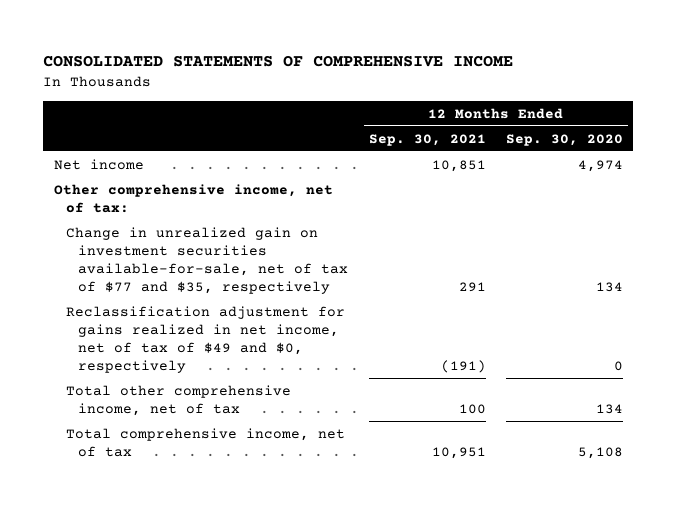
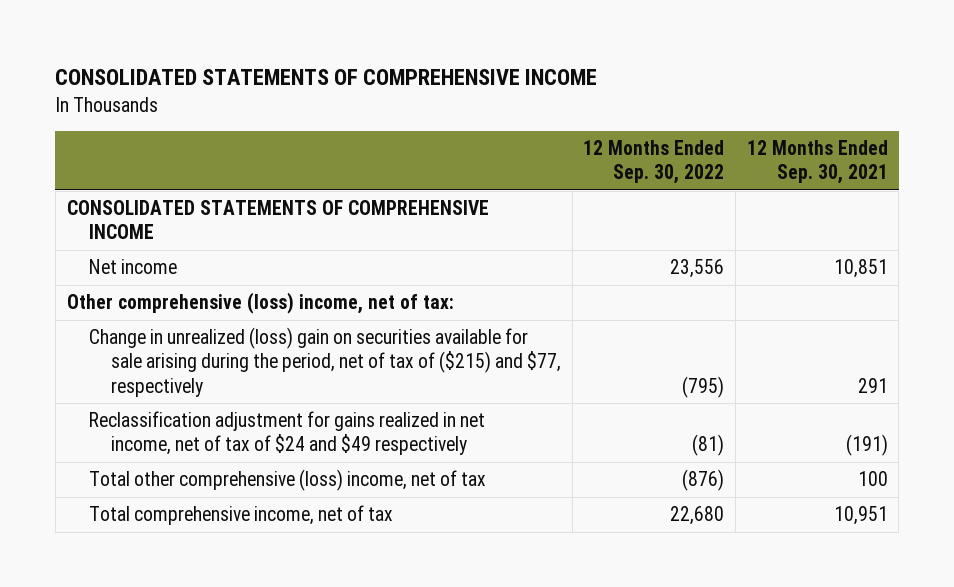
[505,133,623,146] Sep. 30, 2020 -> none
none -> [583,140,725,185] 12 Months Ended Sep. 30, 2022
none -> [66,200,489,240] CONSOLIDATED STATEMENTS OF COMPREHENSIVE INCOME
[53,183,333,213] Other comprehensive income, net of tax: -> [66,292,454,315] Other comprehensive (loss) income, net of tax:
[66,226,349,294] Change in unrealized gain on investment securities available-for-sale, net of tax of $77 and $35, respectively -> [88,327,561,397] Change in unrealized (loss) gain on securities available for sale arising during the period, net of tax of ($215) and $77, respectively
[66,305,346,373] Reclassification adjustment for gains realized in net income, net of tax of $49 and $0, respectively -> [88,411,485,456] Reclassification adjustment for gains realized in net income, net of tax of $24 and $49 respectively
[66,384,292,416] Total other comprehensive income, net of tax -> [88,469,486,492] Total other comprehensive (loss) income, net of tax

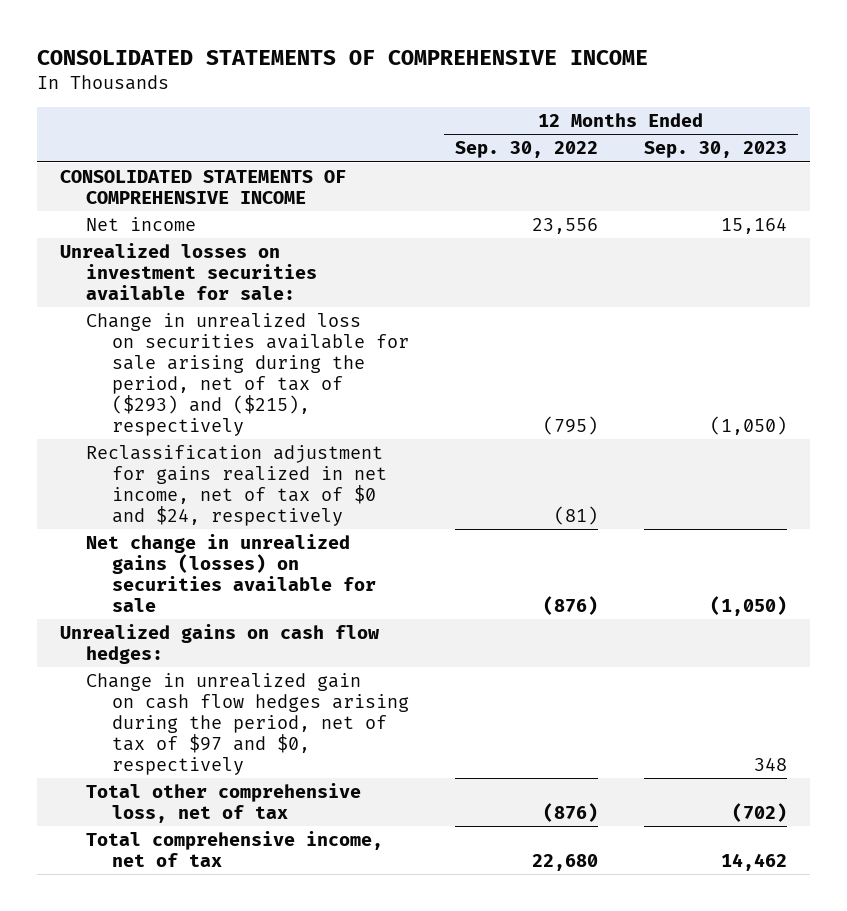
[746,140,888,185] 12 Months Ended Sep. 30, 2021 -> none
none -> [643,141,787,159] Sep. 30, 2023
[66,292,454,315] Other comprehensive (loss) income, net of tax: -> none
none -> [59,242,317,300] Unrealized losses on investment securities available for sale:
[88,327,561,397] Change in unrealized (loss) gain on securities available for sale arising during the period, net of tax of ($215) and $77, respectively -> [85,312,410,436] Change in unrealized loss on securities available for sale arising during the period, net of tax of ($293) and ($215), respectively
[88,411,485,456] Reclassification adjustment for gains realized in net income, net of tax of $24 and $49 respectively -> [85,444,388,526] Reclassification adjustment for gains realized in net income, net of tax of $0 and $24, respectively
none -> [85,533,377,612] Net change in unrealized gains (losses) on securities available for sale
none -> [59,623,380,664] Unrealized gains on cash flow hedges:
none -> [85,672,410,775] Change in unrealized gain on cash flow hedges arising during the period, net of tax of $97 and $0, respectively
[88,469,486,492] Total other comprehensive (loss) income, net of tax -> [85,782,361,823] Total other comprehensive loss, net of tax

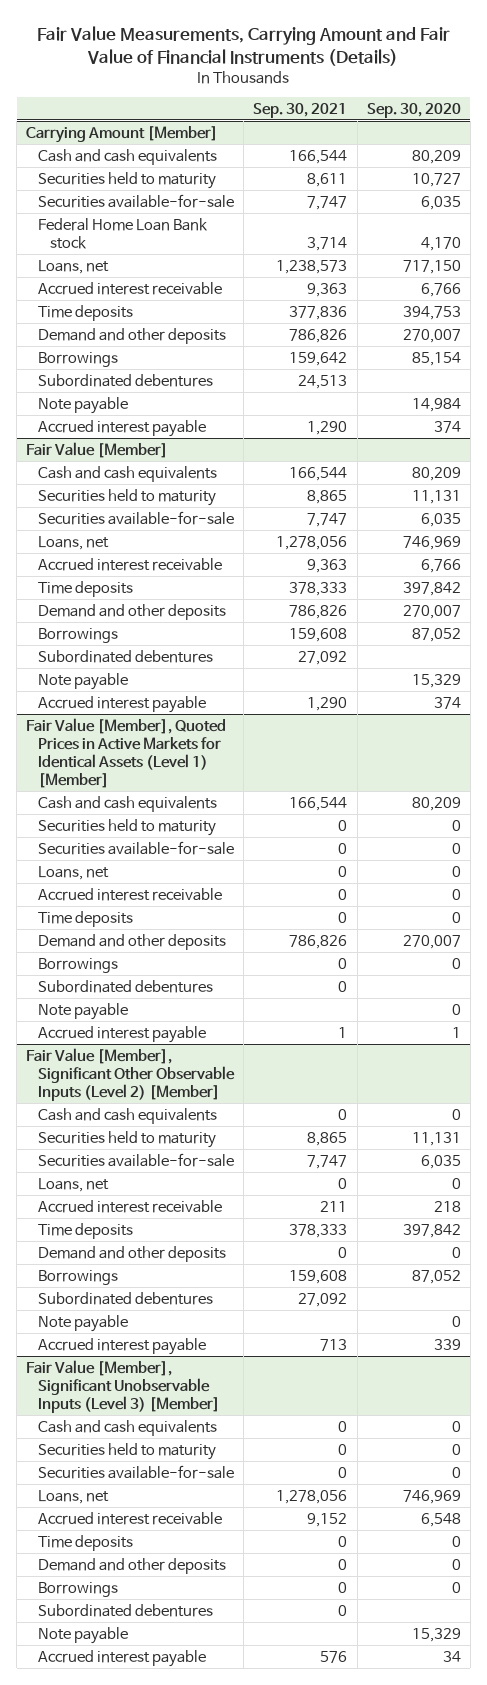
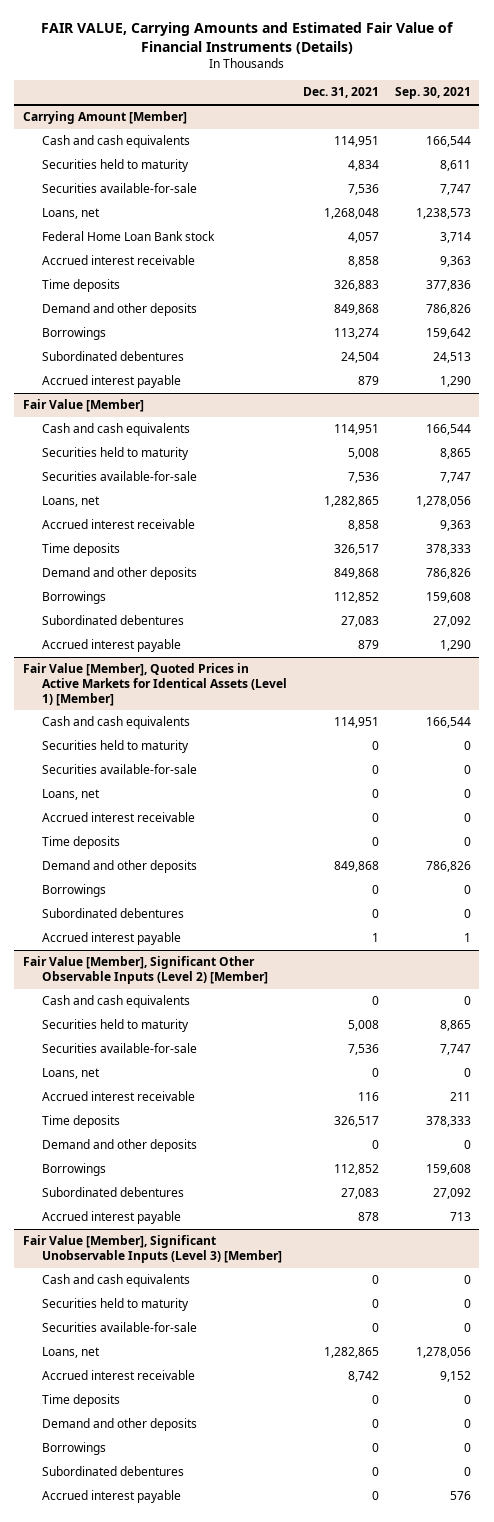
[37,25,451,66] Fair Value Measurements, Carrying Amount and Fair Value of Financial Instruments (Details) -> [40,22,454,54] FAIR VALUE, Carrying Amounts and Estimated Fair Value of Financial Instruments (Details)
[366,102,461,118] Sep. 30, 2020 -> none
none -> [302,87,379,99] Dec. 31, 2021
[38,217,209,249] Federal Home Loan Bank stock -> [41,231,215,242] Federal Home Loan Bank stock
[38,396,129,414] Note payable -> none
[38,672,129,690] Note payable -> none
[38,1002,129,1020] Note payable -> none
[38,1314,129,1332] Note payable -> none
[38,1626,129,1644] Note payable -> none

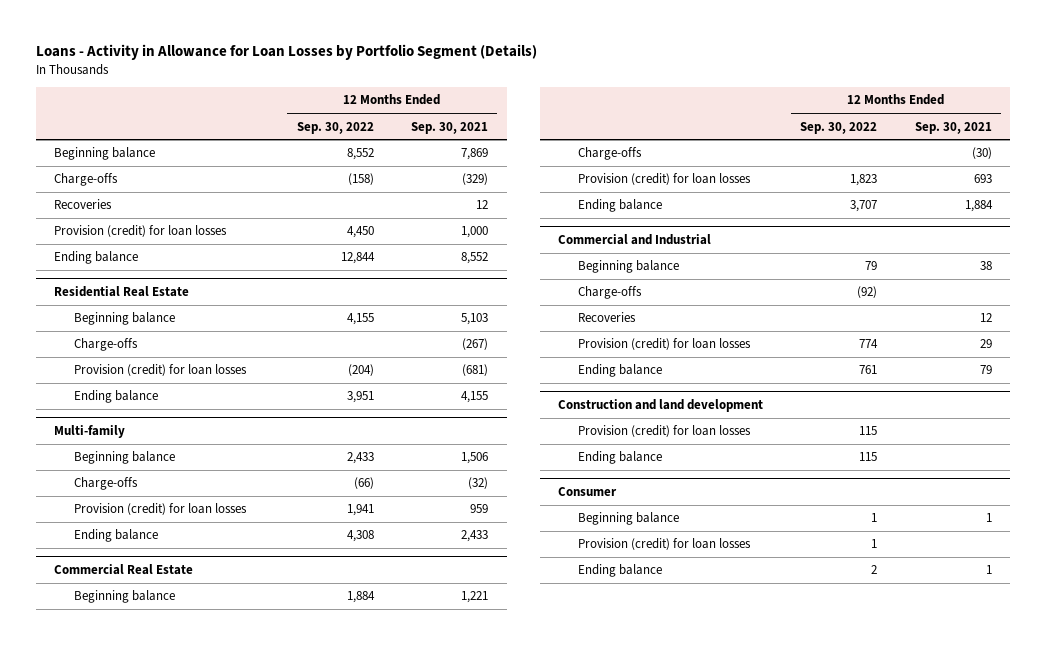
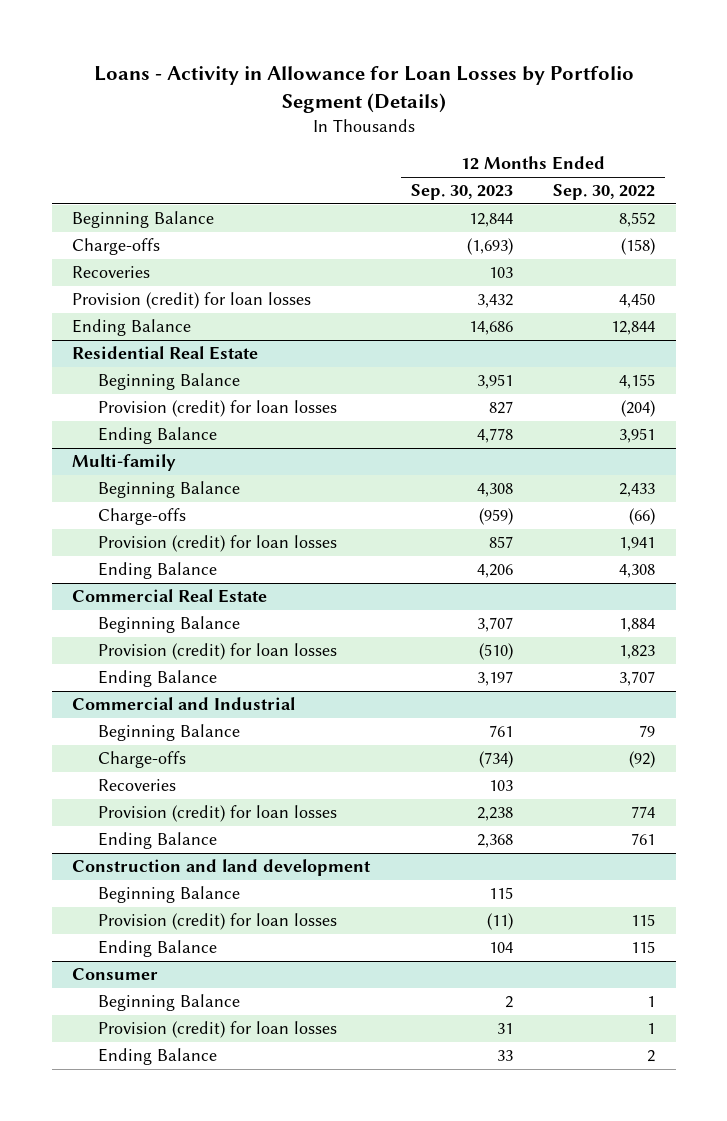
[411,121,489,134] Sep. 30, 2021 -> none
none -> [410,184,513,201] Sep. 30, 2023
[54,147,156,161] Beginning balance -> [72,211,215,229] Beginning Balance
[54,251,139,265] Ending balance -> [72,319,192,337] Ending Balance
[74,338,139,352] Charge-offs -> none
[74,312,176,326] Beginning balance -> [97,373,240,391] Beginning Balance
[74,390,159,404] Ending balance -> [97,427,217,445] Ending Balance
[74,451,176,465] Beginning balance -> [97,481,240,499] Beginning Balance
[74,529,159,543] Ending balance -> [97,562,217,580] Ending Balance
[577,147,642,161] Charge-offs -> none
[74,590,176,604] Beginning balance -> [97,616,240,634] Beginning Balance
[577,199,662,213] Ending balance -> [97,670,217,688] Ending Balance
[577,260,679,274] Beginning balance -> [97,724,240,742] Beginning Balance
[577,364,662,378] Ending balance -> [97,832,217,850] Ending Balance
none -> [97,886,240,904] Beginning Balance
[577,451,662,465] Ending balance -> [97,940,217,958] Ending Balance
[577,512,679,526] Beginning balance -> [97,994,240,1012] Beginning Balance
[577,564,662,578] Ending balance -> [97,1048,217,1066] Ending Balance

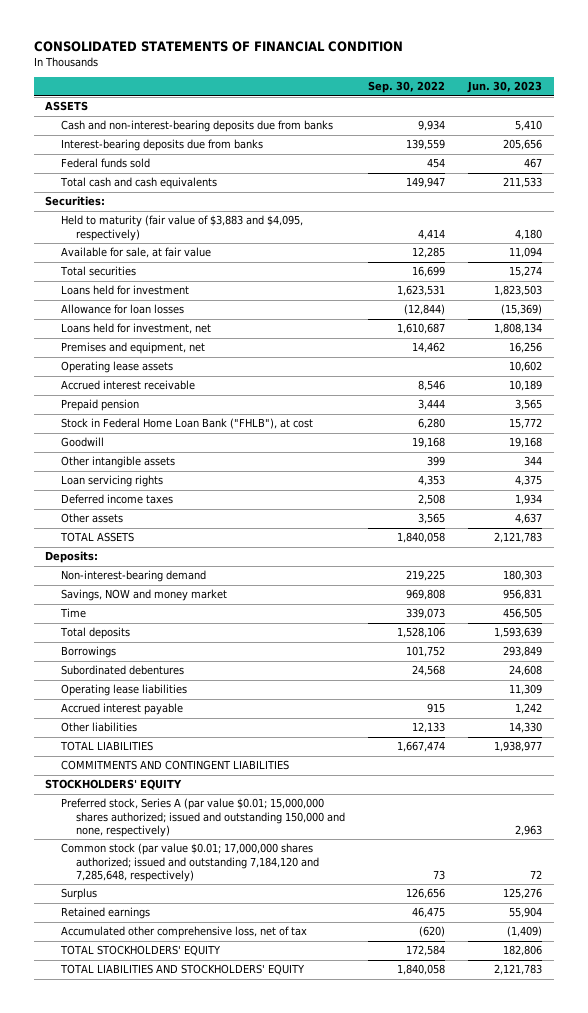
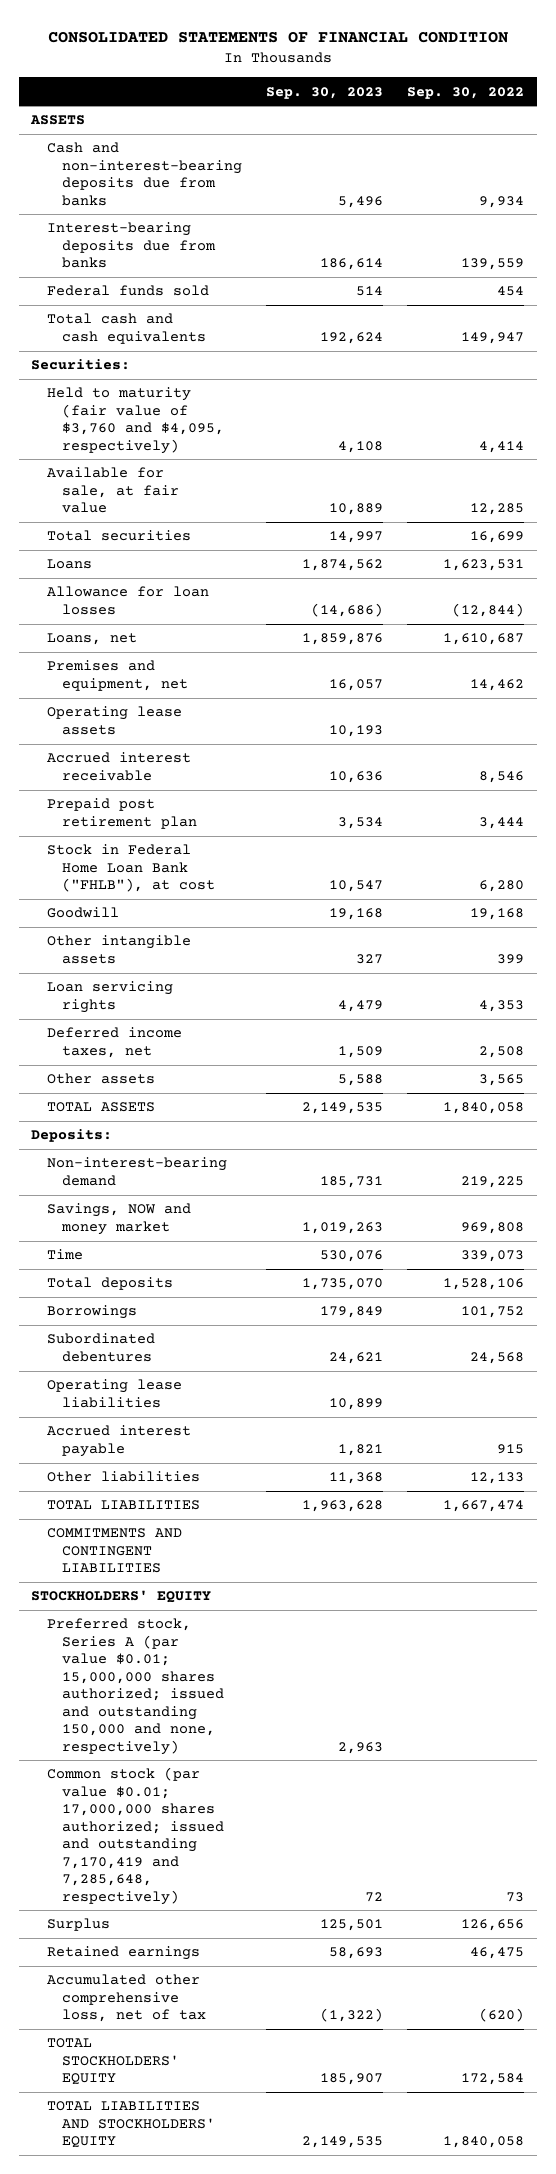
[467,81,543,94] Jun. 30, 2023 -> none
none -> [266,86,384,99] Sep. 30, 2023
[60,215,303,241] Held to maturity (fair value of $3,883 and $4,095, respectively) -> [46,387,224,454] Held to maturity (fair value of $3,760 and $4,095, respectively)
[60,285,189,296] Loans held for investment -> [46,559,92,570] Loans
[60,323,211,335] Loans held for investment, net -> [46,633,137,646] Loans, net
[60,399,139,412] Prepaid pension -> [46,798,197,829] Prepaid post retirement plan
[60,494,173,505] Deferred income taxes -> [46,1027,182,1058] Deferred income taxes, net
[60,843,319,883] Common stock (par value $0.01; 17,000,000 shares authorized; issued and outstanding 7,184,120 and 7,285,648, respectively) -> [46,1767,224,1905] Common stock (par value $0.01; 17,000,000 shares authorized; issued and outstanding 7,170,419 and 7,285,648, respectively)

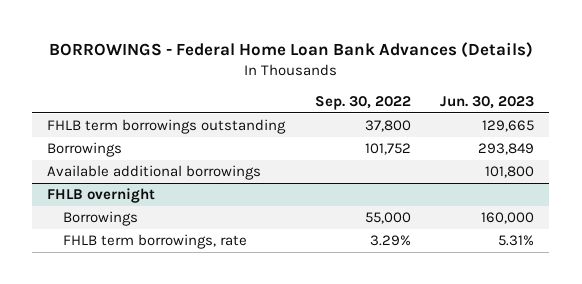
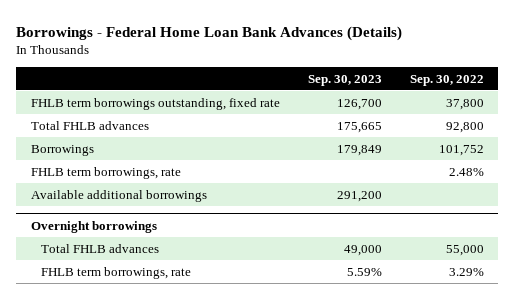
[48,42,533,59] BORROWINGS - Federal Home Loan Bank Advances (Details) -> [16,25,403,41] Borrowings - Federal Home Loan Bank Advances (Details)
[440,96,535,110] Jun. 30, 2023 -> none
none -> [307,74,382,86] Sep. 30, 2023
[47,119,287,135] FHLB term borrowings outstanding -> [30,97,280,110] FHLB term borrowings outstanding, fixed rate
none -> [30,120,149,130] Total FHLB advances
none -> [30,166,181,179] FHLB term borrowings, rate
[47,188,156,204] FHLB overnight -> none
[62,211,138,227] Borrowings -> none
none -> [30,220,157,233] Overnight borrowings
none -> [41,243,160,253] Total FHLB advances

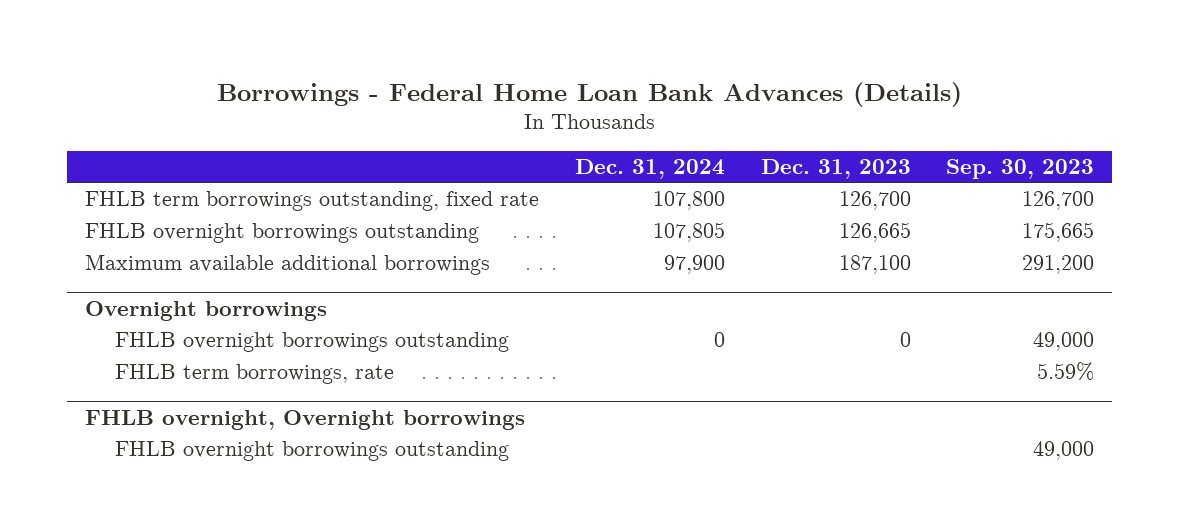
[410,74,485,86] Sep. 30, 2022 -> none
none -> [574,158,725,179] Dec. 31, 2024
none -> [760,158,911,179] Dec. 31, 2023
[30,144,94,156] Borrowings -> none
[30,166,181,179] FHLB term borrowings, rate -> none
[30,120,149,130] Total FHLB advances -> [85,223,480,244] FHLB overnight borrowings outstanding
[30,189,207,202] Available additional borrowings -> [85,254,491,276] Maximum available additional borrowings
[41,243,160,253] Total FHLB advances -> [114,332,509,353] FHLB overnight borrowings outstanding
none -> [85,409,526,430] FHLB overnight, Overnight borrowings
none -> [114,441,509,462] FHLB overnight borrowings outstanding

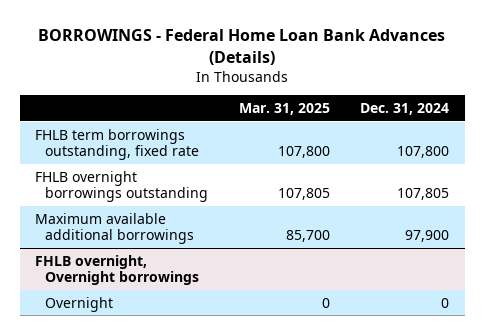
[216,81,962,107] Borrowings - Federal Home Loan Bank Advances (Details) -> [38,29,446,65] BORROWINGS - Federal Home Loan Bank Advances (Details)
[760,158,911,179] Dec. 31, 2023 -> none
[946,158,1095,179] Sep. 30, 2023 -> none
none -> [238,102,330,115] Mar. 31, 2025
[85,300,328,321] Overnight borrowings -> none
[114,332,509,353] FHLB overnight borrowings outstanding -> none
[114,364,394,385] FHLB term borrowings, rate -> none
[114,441,509,462] FHLB overnight borrowings outstanding -> none
none -> [45,296,114,312] Overnight

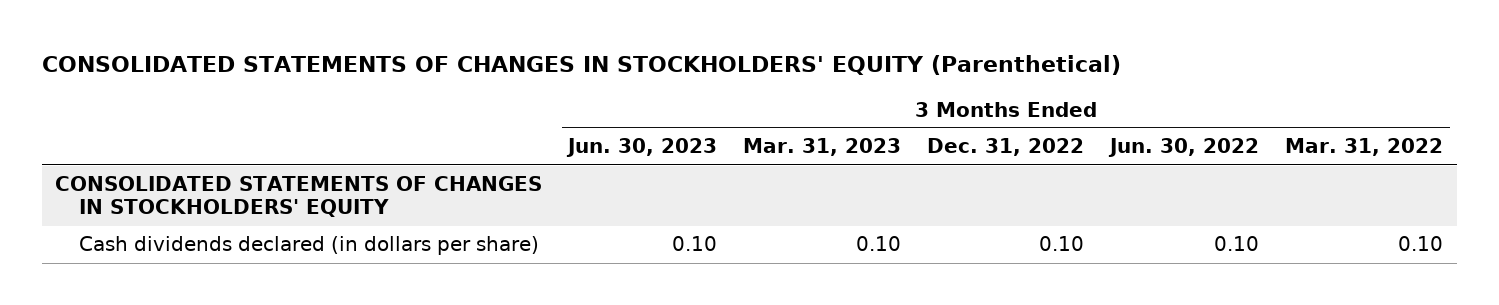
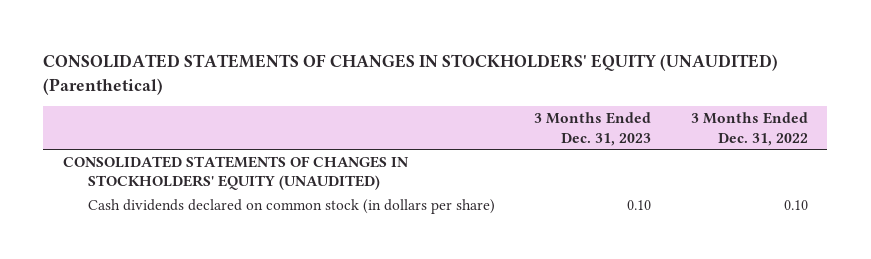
[41,54,1121,75] CONSOLIDATED STATEMENTS OF CHANGES IN STOCKHOLDERS' EQUITY (Parenthetical) -> [43,54,779,96] CONSOLIDATED STATEMENTS OF CHANGES IN STOCKHOLDERS' EQUITY (UNAUDITED) (Parenthetical)
[566,138,718,158] Jun. 30, 2023 -> none
[743,138,902,157] Mar. 31, 2023 -> none
[1108,138,1260,158] Jun. 30, 2022 -> none
[1285,138,1444,157] Mar. 31, 2022 -> none
none -> [534,112,652,146] 3 Months Ended Dec. 31, 2023
[55,176,543,218] CONSOLIDATED STATEMENTS OF CHANGES IN STOCKHOLDERS' EQUITY -> [63,155,410,191] CONSOLIDATED STATEMENTS OF CHANGES IN STOCKHOLDERS' EQUITY (UNAUDITED)
[78,236,539,256] Cash dividends declared (in dollars per share) -> [87,198,495,214] Cash dividends declared on common stock (in dollars per share)

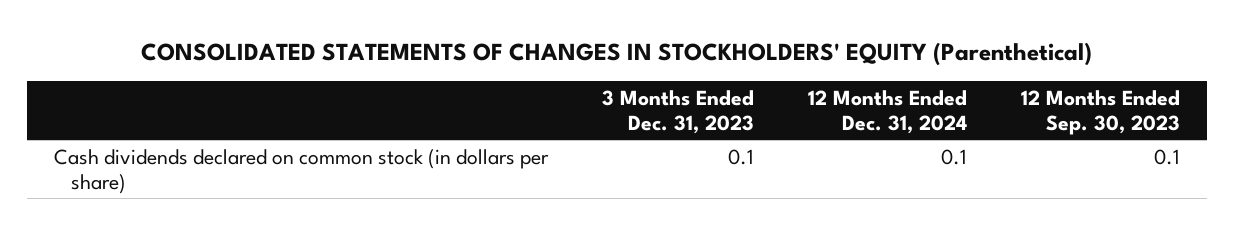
[43,54,779,96] CONSOLIDATED STATEMENTS OF CHANGES IN STOCKHOLDERS' EQUITY (UNAUDITED) (Parenthetical) -> [140,41,1092,66] CONSOLIDATED STATEMENTS OF CHANGES IN STOCKHOLDERS' EQUITY (Parenthetical)
[690,112,808,146] 3 Months Ended Dec. 31, 2022 -> none
none -> [807,89,967,134] 12 Months Ended Dec. 31, 2024
none -> [1020,89,1180,135] 12 Months Ended Sep. 30, 2023
[63,155,410,191] CONSOLIDATED STATEMENTS OF CHANGES IN STOCKHOLDERS' EQUITY (UNAUDITED) -> none
[627,199,652,210] 0.10 -> [727,148,754,165] 0.1

